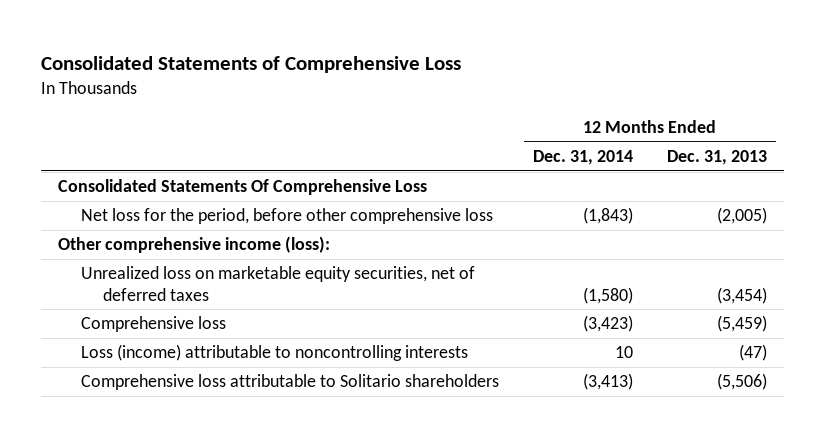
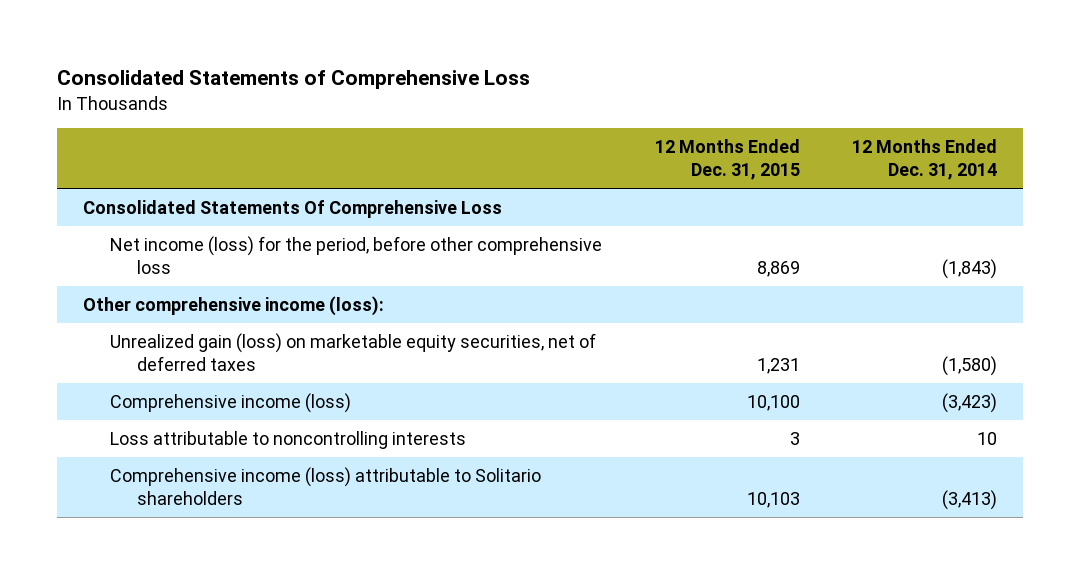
[667,149,768,165] Dec. 31, 2013 -> none
none -> [654,139,800,181] 12 Months Ended Dec. 31, 2015
[80,208,493,225] Net loss for the period, before other comprehensive loss -> [110,236,603,275] Net income (loss) for the period, before other comprehensive loss
[80,266,475,301] Unrealized loss on marketable equity securities, net of deferred taxes -> [110,333,597,372] Unrealized gain (loss) on marketable equity securities, net of deferred taxes
[80,316,226,333] Comprehensive loss -> [110,393,352,414] Comprehensive income (loss)
[80,344,468,362] Loss (income) attributable to noncontrolling interests -> [110,431,467,450] Loss attributable to noncontrolling interests
[80,374,499,391] Comprehensive loss attributable to Solitario shareholders -> [110,467,542,506] Comprehensive income (loss) attributable to Solitario shareholders

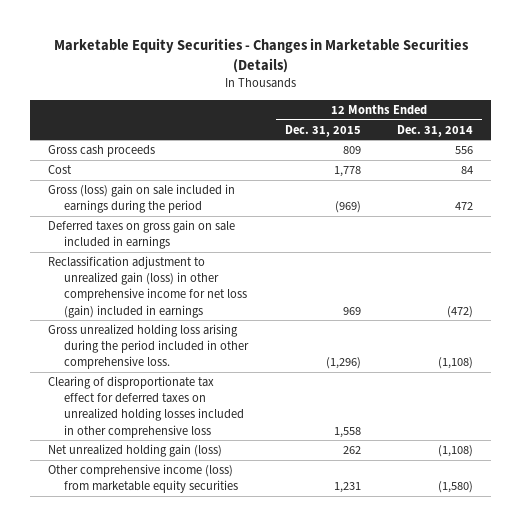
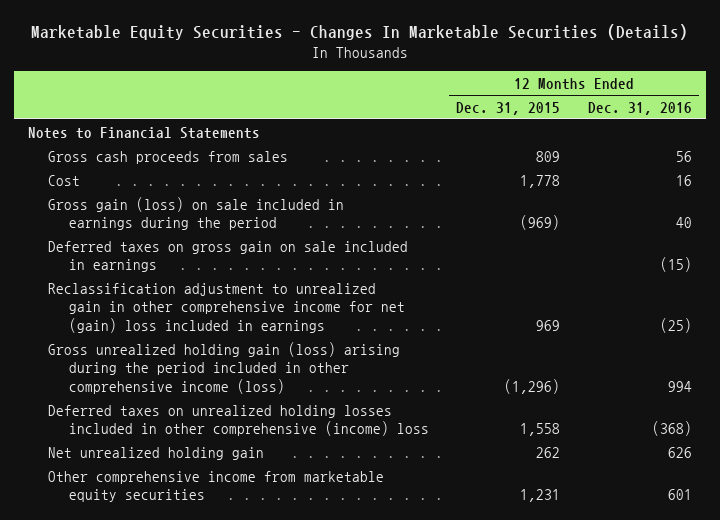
[53,37,469,73] Marketable Equity Securities - Changes in Marketable Securities (Details) -> [30,23,688,40] Marketable Equity Securities - Changes In Marketable Securities (Details)
[397,124,474,137] Dec. 31, 2014 -> none
none -> [587,101,692,115] Dec. 31, 2016
none -> [28,126,261,139] Notes to Financial Statements
[48,145,156,158] Gross cash proceeds -> [48,150,289,164] Gross cash proceeds from sales
[48,184,236,214] Gross (loss) gain on sale included in earnings during the period -> [48,196,345,231] Gross gain (loss) on sale included in earnings during the period
[48,256,248,318] Reclassification adjustment to unrealized gain (loss) in other comprehensive income for net loss (gain) included in earnings -> [48,282,405,333] Reclassification adjustment to unrealized gain in other comprehensive income for net (gain) loss included in earnings
[48,324,250,370] Gross unrealized holding loss arising during the period included in other comprehensive loss. -> [48,341,401,394] Gross unrealized holding gain (loss) arising during the period included in other comprehensive income (loss)
[48,376,245,438] Clearing of disproportionate tax effect for deferred taxes on unrealized holding losses included in other comprehensive loss -> [48,404,429,437] Deferred taxes on unrealized holding losses included in other comprehensive (income) loss
[48,444,223,458] Net unrealized holding gain (loss) -> [48,446,265,460] Net unrealized holding gain
[48,464,239,494] Other comprehensive income (loss) from marketable equity securities -> [48,470,385,503] Other comprehensive income from marketable equity securities

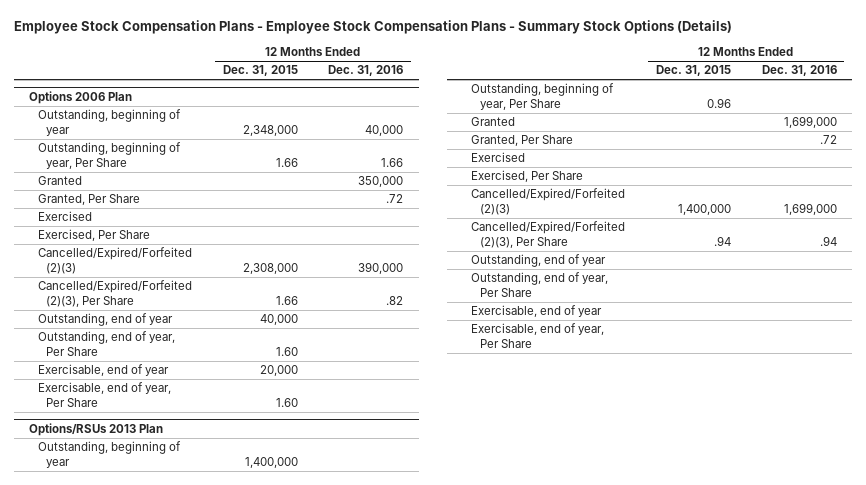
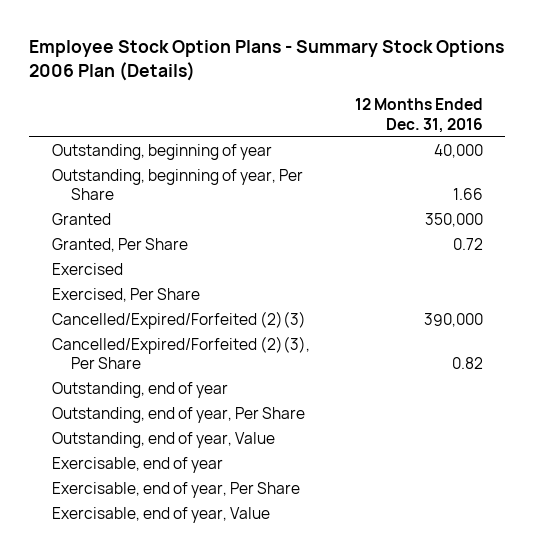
[13,20,732,35] Employee Stock Compensation Plans - Employee Stock Compensation Plans - Summary Stock Options (Details) -> [29,40,505,82] Employee Stock Option Plans - Summary Stock Options 2006 Plan (Details)
[222,65,298,77] Dec. 31, 2015 -> none
[29,90,133,104] Options 2006 Plan -> none
[386,194,404,204] .72 -> [452,238,483,251] 0.72
[37,313,173,327] Outstanding, end of year -> none
[37,331,175,356] Outstanding, end of year, Per Share -> none
[37,364,169,377] Exercisable, end of year -> none
[37,382,171,407] Exercisable, end of year, Per Share -> none
[29,422,164,436] Options/RSUs 2013 Plan -> none
[37,441,181,468] Outstanding, beginning of year -> none
[471,83,615,110] Outstanding, beginning of year, Per Share -> none
[471,117,516,127] Granted -> none
[471,135,574,147] Granted, Per Share -> none
[471,152,526,163] Exercised -> none
[471,170,584,183] Exercised, Per Share -> none
[471,188,626,215] Cancelled/Expired/Forfeited (2)(3) -> none
[471,221,626,248] Cancelled/Expired/Forfeited (2)(3), Per Share -> none
[386,295,404,305] .82 -> [451,357,483,370] 0.82
none -> [51,432,275,449] Outstanding, end of year, Value
none -> [51,507,270,524] Exercisable, end of year, Value

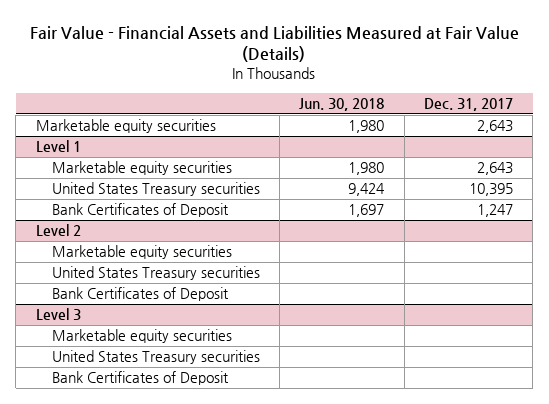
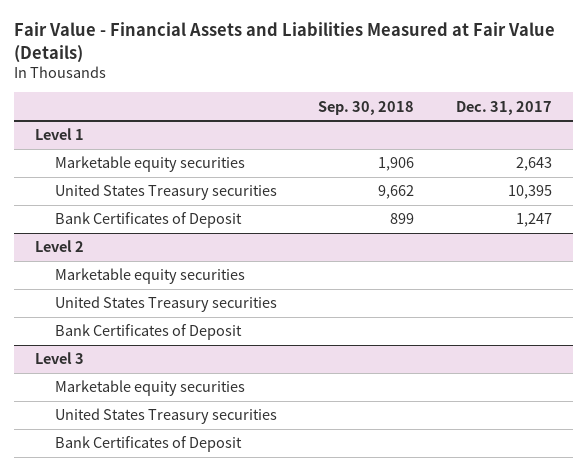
[299,97,385,111] Jun. 30, 2018 -> none
none -> [318,100,415,115] Sep. 30, 2018
[35,119,216,134] Marketable equity securities -> none

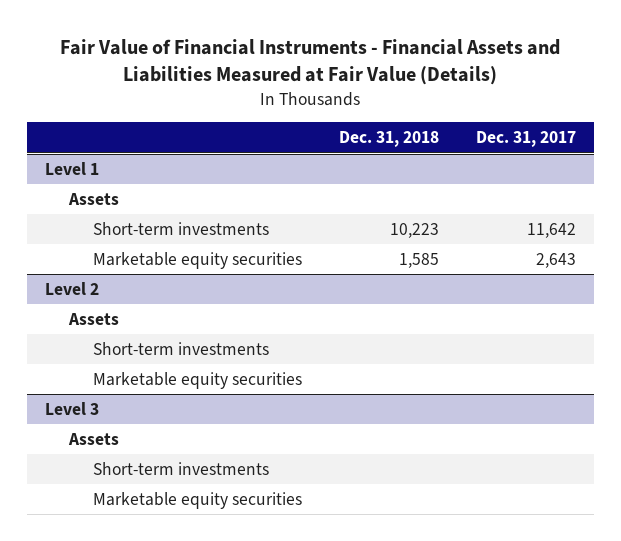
[13,22,555,63] Fair Value - Financial Assets and Liabilities Measured at Fair Value (Details) -> [60,38,561,86] Fair Value of Financial Instruments - Financial Assets and Liabilities Measured at Fair Value (Details)
[318,100,415,115] Sep. 30, 2018 -> none
none -> [339,131,440,148] Dec. 31, 2018
none -> [68,192,120,205] Assets
none -> [93,221,270,235] Short-term investments
[54,184,277,201] United States Treasury securities -> none
[54,212,242,229] Bank Certificates of Deposit -> none
none -> [68,312,120,325] Assets
none -> [93,341,270,355] Short-term investments
[54,296,277,313] United States Treasury securities -> none
[54,324,242,341] Bank Certificates of Deposit -> none
none -> [68,432,120,445] Assets
none -> [93,461,270,475] Short-term investments
[54,408,277,425] United States Treasury securities -> none
[54,436,242,453] Bank Certificates of Deposit -> none

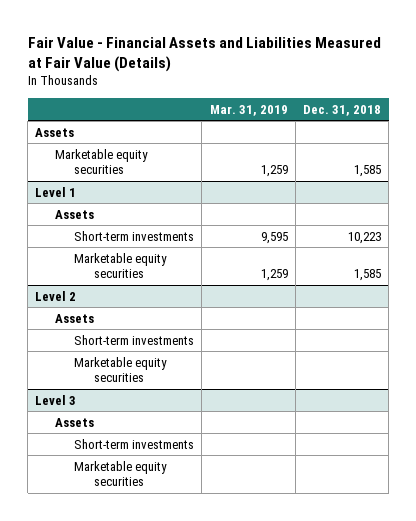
[60,38,561,86] Fair Value of Financial Instruments - Financial Assets and Liabilities Measured at Fair Value (Details) -> [27,36,381,72] Fair Value - Financial Assets and Liabilities Measured at Fair Value (Details)
[475,131,576,148] Dec. 31, 2017 -> none
none -> [209,104,288,116] Mar. 31, 2019
none -> [35,127,75,137] Assets
none -> [54,148,148,175] Marketable equity securities

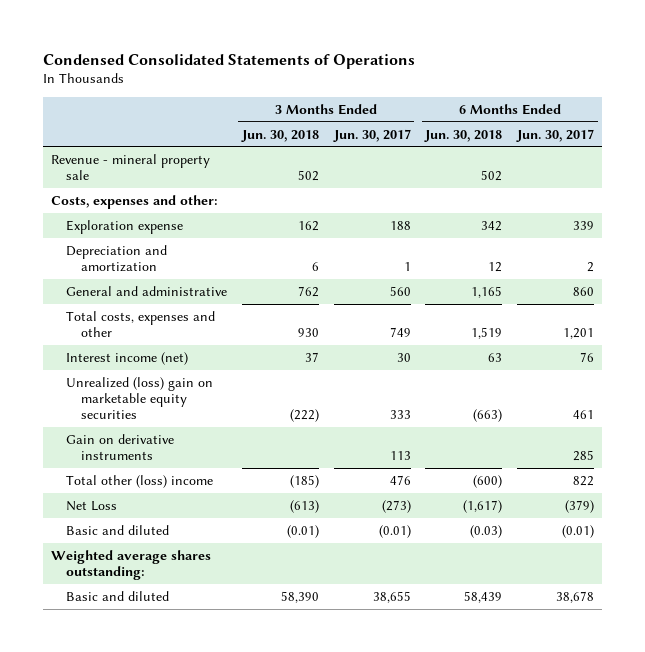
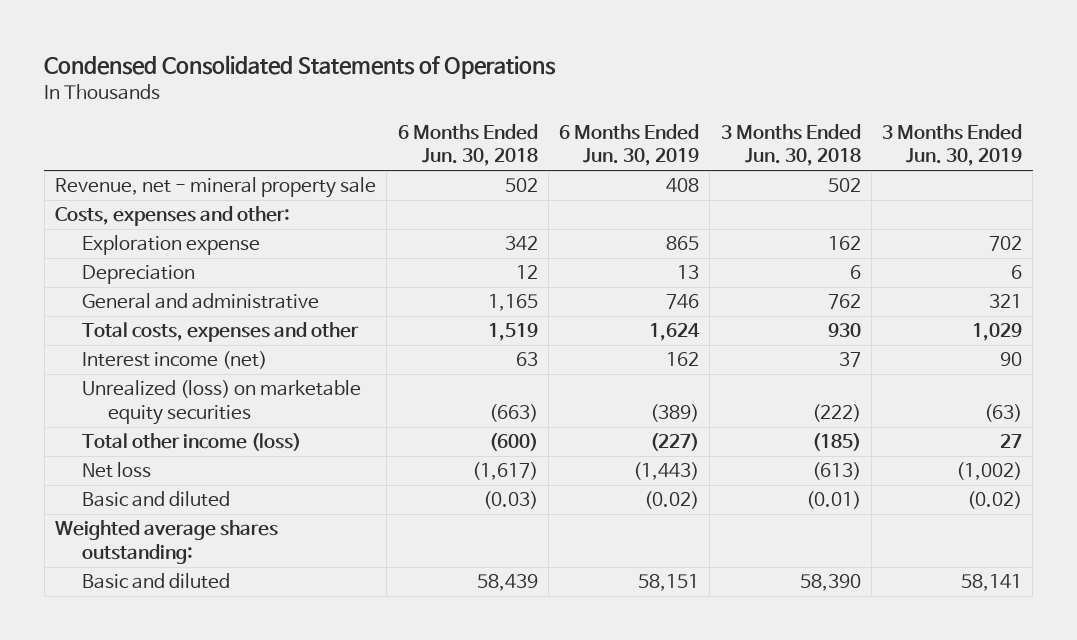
[332,128,411,142] Jun. 30, 2017 -> none
[516,128,595,142] Jun. 30, 2017 -> none
none -> [559,124,700,167] 6 Months Ended Jun. 30, 2019
none -> [882,124,1023,167] 3 Months Ended Jun. 30, 2019
[50,153,210,181] Revenue - mineral property sale -> [54,177,376,199] Revenue, net - mineral property sale
[65,244,167,273] Depreciation and amortization -> [81,265,195,285] Depreciation
[65,433,174,461] Gain on derivative instruments -> none
[65,376,213,420] Unrealized (loss) gain on marketable equity securities -> [81,380,361,425] Unrealized (loss) on marketable equity securities
[65,474,213,488] Total other (loss) income -> [81,433,301,452] Total other income (loss)
[65,500,117,511] Net Loss -> [81,462,151,479] Net loss

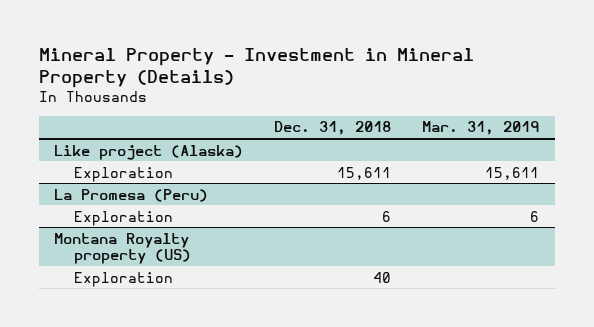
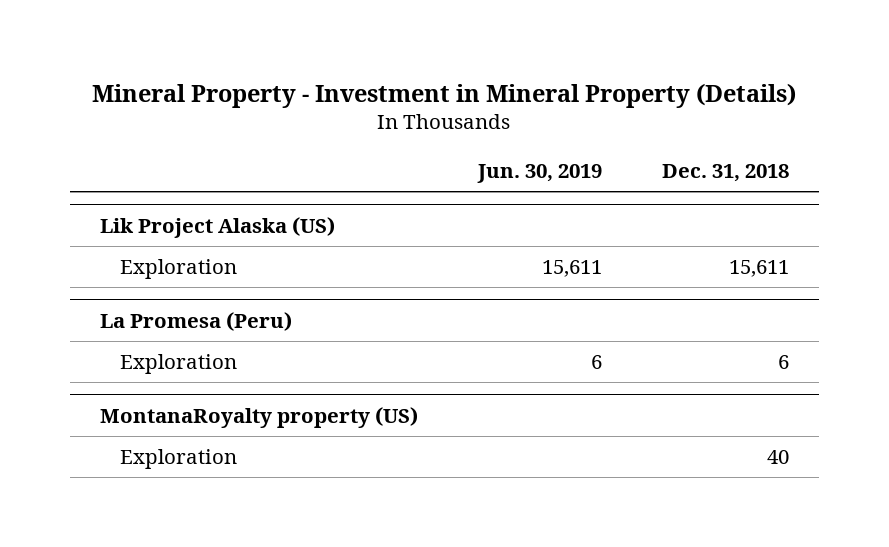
[422,121,540,136] Mar. 31, 2019 -> none
none -> [476,163,602,183] Jun. 30, 2019
[54,144,244,160] Like project (Alaska) -> none
none -> [99,216,335,238] Lik Project Alaska (US)
[54,232,191,265] Montana Royalty property (US) -> [99,406,418,428] MontanaRoyalty property (US)

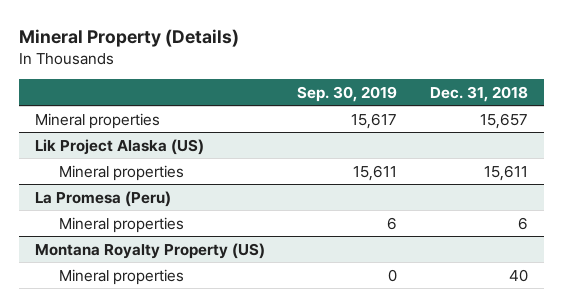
[92,82,797,108] Mineral Property - Investment in Mineral Property (Details) -> [18,28,239,47] Mineral Property (Details)
[476,163,602,183] Jun. 30, 2019 -> none
none -> [297,85,398,102] Sep. 30, 2019
none -> [34,112,160,129] Mineral properties
[120,259,238,280] Exploration -> [59,164,185,181] Mineral properties
[120,354,238,375] Exploration -> none
[120,449,238,470] Exploration -> none
none -> [59,216,185,233] Mineral properties
[99,406,418,428] MontanaRoyalty property (US) -> [34,242,265,259] Montana Royalty Property (US)
none -> [59,268,185,285] Mineral properties

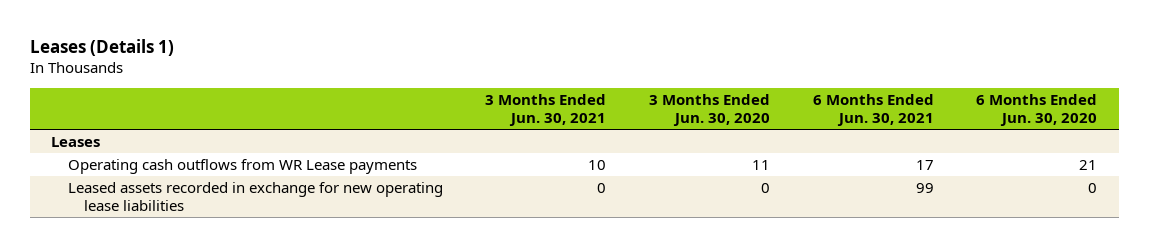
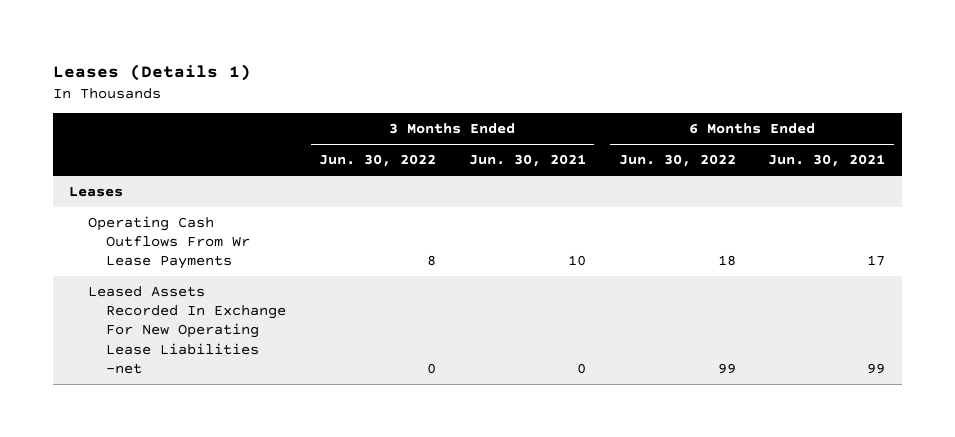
[648,94,770,127] 3 Months Ended Jun. 30, 2020 -> none
[976,94,1098,127] 6 Months Ended Jun. 30, 2020 -> none
none -> [318,154,436,168] Jun. 30, 2022
none -> [618,154,736,168] Jun. 30, 2022
[67,158,417,174] Operating cash outflows from WR Lease payments -> [87,216,250,270] Operating Cash Outflows From Wr Lease Payments
[67,181,443,211] Leased assets recorded in exchange for new operating lease liabilities -> [87,286,286,374] Leased Assets Recorded In Exchange For New Operating Lease Liabilities -net

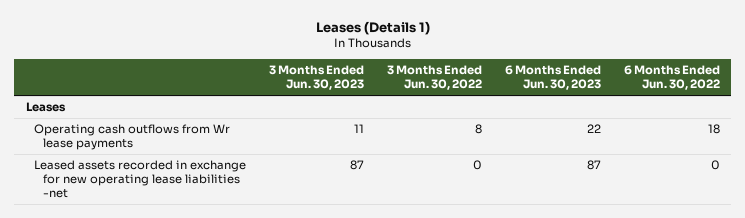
[468,154,586,168] Jun. 30, 2021 -> none
[768,154,886,168] Jun. 30, 2021 -> none
none -> [269,65,365,91] 3 Months Ended Jun. 30, 2023
none -> [504,65,601,91] 6 Months Ended Jun. 30, 2023
[87,216,250,270] Operating Cash Outflows From Wr Lease Payments -> [34,124,231,151] Operating cash outflows from Wr lease payments
[87,286,286,374] Leased Assets Recorded In Exchange For New Operating Lease Liabilities -net -> [34,160,247,199] Leased assets recorded in exchange for new operating lease liabilities -net
[717,362,736,374] 99 -> [710,160,720,171] 0

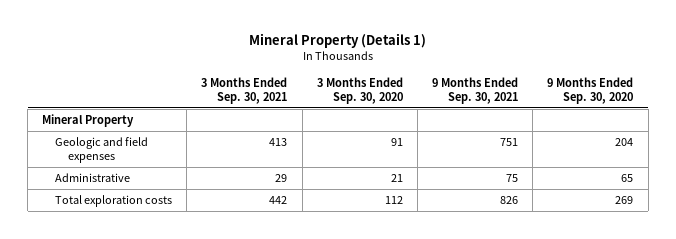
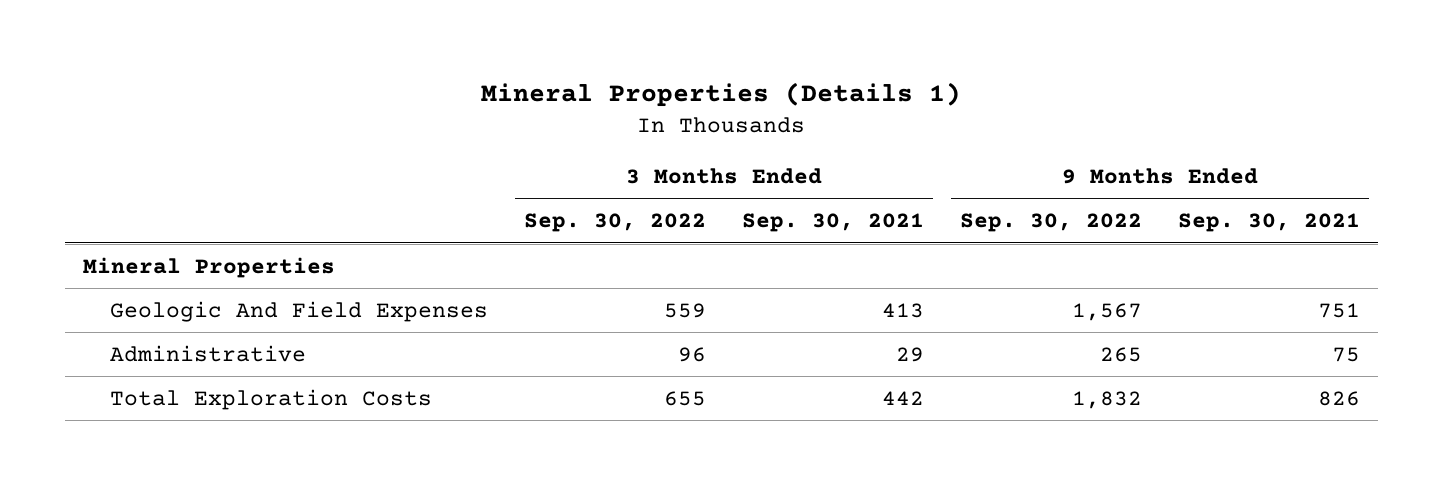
[248,33,426,49] Mineral Property (Details 1) -> [481,81,962,107] Mineral Properties (Details 1)
[316,76,403,104] 3 Months Ended Sep. 30, 2020 -> none
[547,76,634,104] 9 Months Ended Sep. 30, 2020 -> none
none -> [524,213,707,233] Sep. 30, 2022
none -> [959,213,1142,233] Sep. 30, 2022
[42,114,135,128] Mineral Property -> [83,256,336,278] Mineral Properties
[55,137,149,164] Geologic and field expenses -> [110,300,489,322] Geologic And Field Expenses
[55,195,173,208] Total exploration costs -> [110,388,433,410] Total Exploration Costs

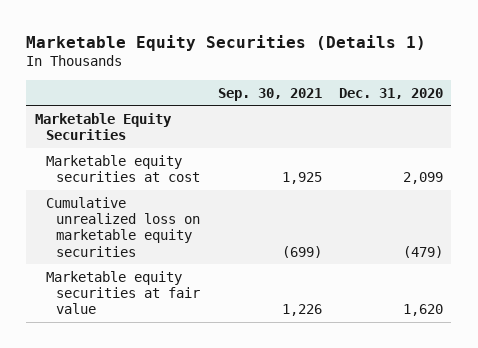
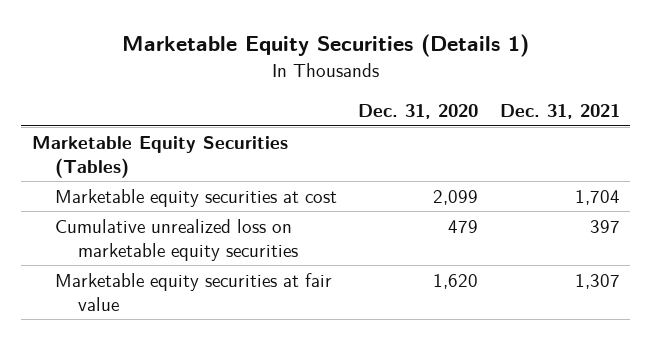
[217,87,322,101] Sep. 30, 2021 -> none
none -> [499,104,620,120] Dec. 31, 2021
[35,112,173,141] Marketable Equity Securities -> [32,135,289,178] Marketable Equity Securities (Tables)
[402,245,443,258] (479) -> [448,219,479,233] 479

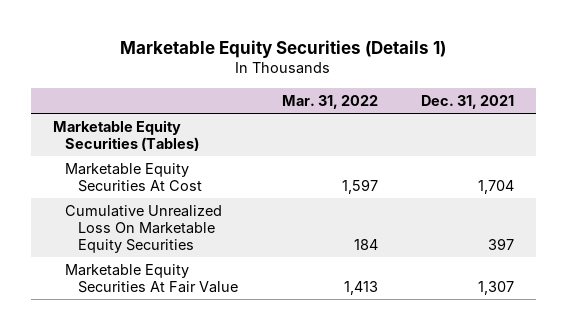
[358,104,479,120] Dec. 31, 2020 -> none
none -> [281,95,378,110] Mar. 31, 2022
[55,188,338,207] Marketable equity securities at cost -> [65,162,203,192] Marketable Equity Securities At Cost
[55,218,299,261] Cumulative unrealized loss on marketable equity securities -> [65,204,223,253] Cumulative Unrealized Loss On Marketable Equity Securities
[55,272,333,311] Marketable equity securities at fair value -> [65,263,239,293] Marketable Equity Securities At Fair Value

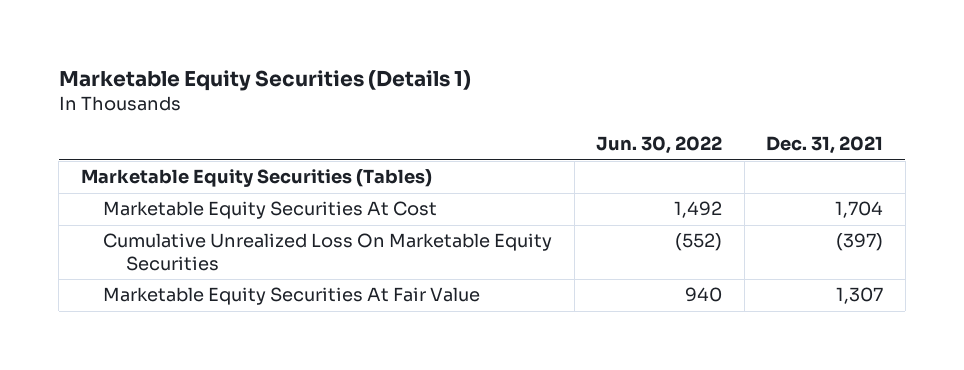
[281,95,378,110] Mar. 31, 2022 -> none
none -> [596,136,723,155] Jun. 30, 2022
[488,237,515,250] 397 -> [836,233,884,252] (397)

